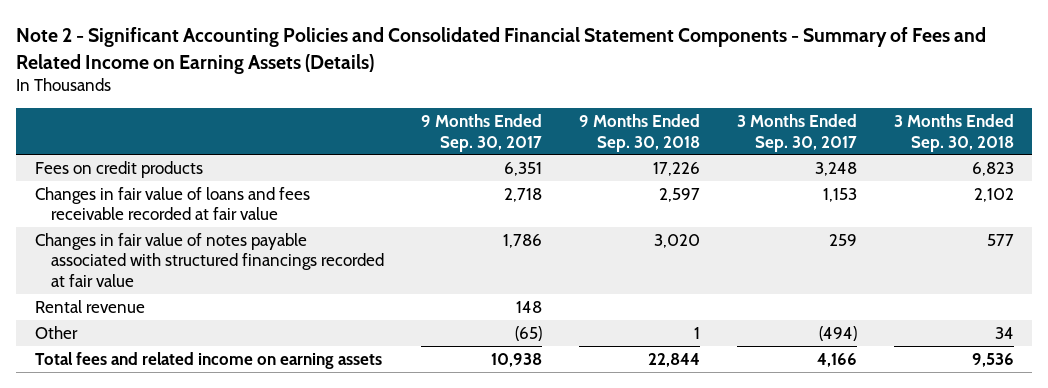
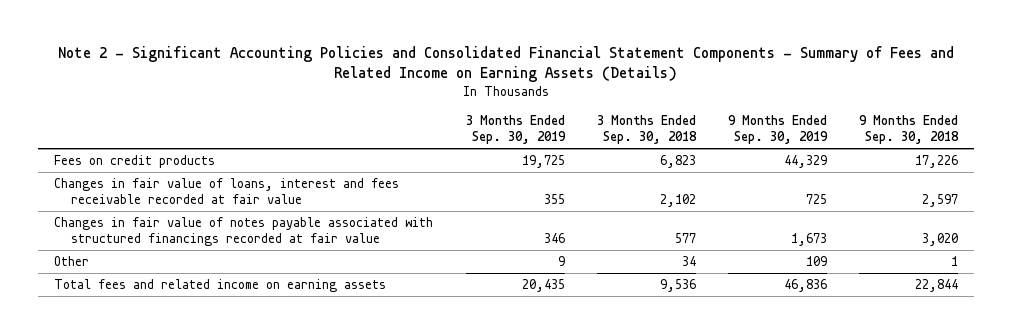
[420,113,542,152] 9 Months Ended Sep. 30, 2017 -> none
[736,113,857,152] 3 Months Ended Sep. 30, 2017 -> none
none -> [465,114,566,144] 3 Months Ended Sep. 30, 2019
none -> [727,114,828,144] 9 Months Ended Sep. 30, 2019
[34,186,310,221] Changes in fair value of loans and fees receivable recorded at fair value -> [54,177,400,205] Changes in fair value of loans, interest and fees receivable recorded at fair value
[34,299,145,313] Rental revenue -> none

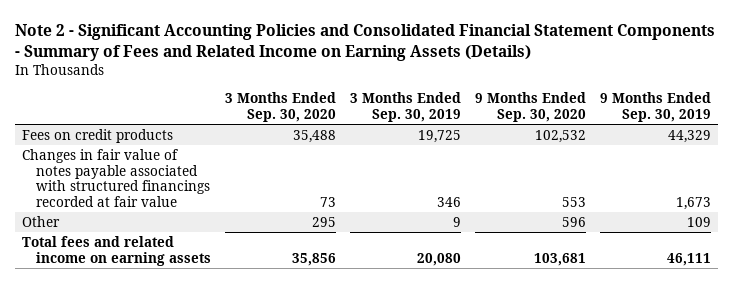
[596,114,697,144] 3 Months Ended Sep. 30, 2018 -> none
[858,114,959,144] 9 Months Ended Sep. 30, 2018 -> none
none -> [225,92,337,123] 3 Months Ended Sep. 30, 2020
none -> [474,92,586,123] 9 Months Ended Sep. 30, 2020
[54,177,400,205] Changes in fair value of loans, interest and fees receivable recorded at fair value -> none
[521,278,565,292] 20,435 -> [417,252,462,266] 20,080
[783,278,827,292] 46,836 -> [666,252,711,266] 46,111

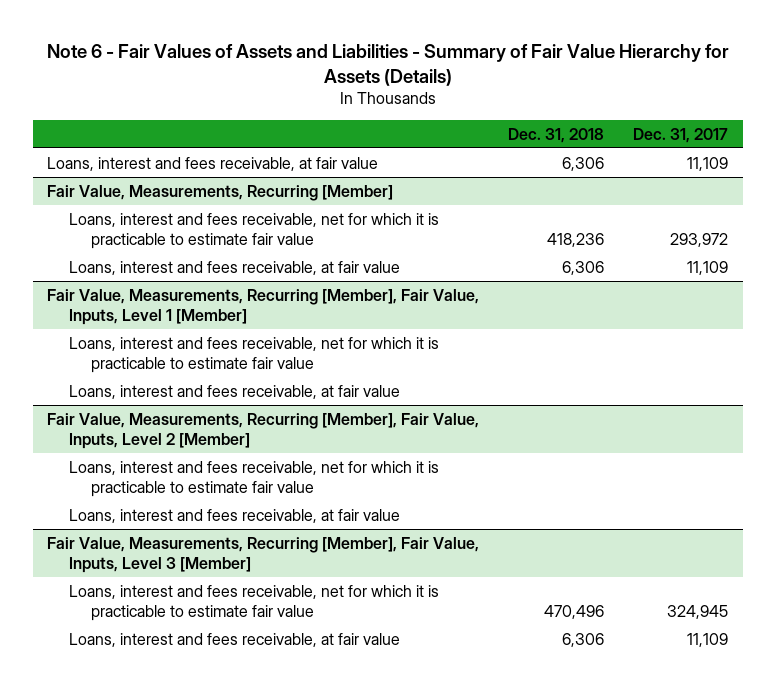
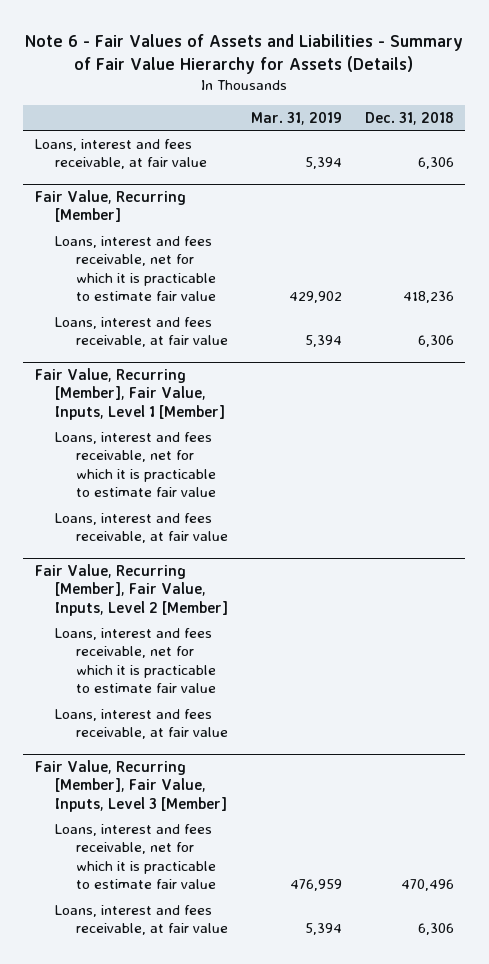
[633,127,729,143] Dec. 31, 2017 -> none
none -> [251,111,343,125] Mar. 31, 2019
[47,184,394,201] Fair Value, Measurements, Recurring [Member] -> [34,190,186,223] Fair Value, Recurring [Member]
[47,288,480,325] Fair Value, Measurements, Recurring [Member], Fair Value, Inputs, Level 1 [Member] -> [34,368,226,420] Fair Value, Recurring [Member], Fair Value, Inputs, Level 1 [Member]
[47,412,480,449] Fair Value, Measurements, Recurring [Member], Fair Value, Inputs, Level 2 [Member] -> [34,564,229,616] Fair Value, Recurring [Member], Fair Value, Inputs, Level 2 [Member]
[47,536,480,573] Fair Value, Measurements, Recurring [Member], Fair Value, Inputs, Level 3 [Member] -> [34,760,228,812] Fair Value, Recurring [Member], Fair Value, Inputs, Level 3 [Member]

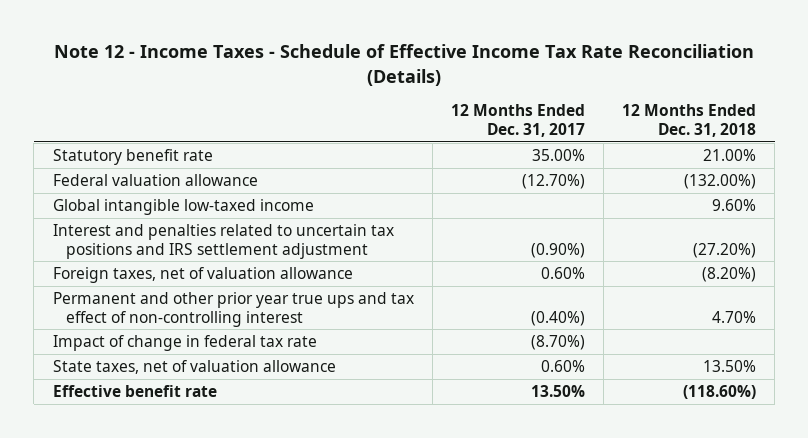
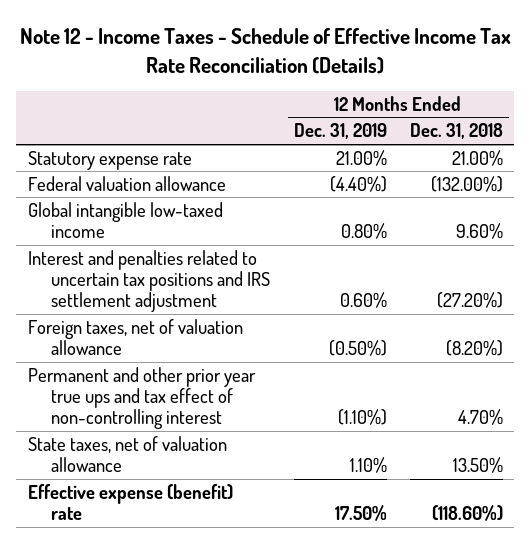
[450,104,585,138] 12 Months Ended Dec. 31, 2017 -> none
none -> [293,123,387,140] Dec. 31, 2019
[52,148,213,165] Statutory benefit rate -> [27,150,192,170] Statutory expense rate
[52,334,317,351] Impact of change in federal tax rate -> none
[52,384,217,397] Effective benefit rate -> [27,483,233,521] Effective expense (benefit) rate

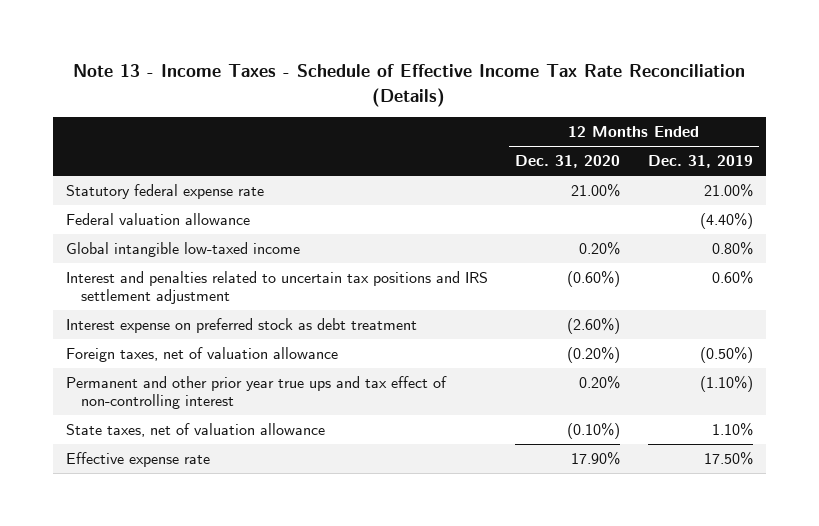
[20,28,512,74] Note 12 - Income Taxes - Schedule of Effective Income Tax Rate Reconciliation (Details) -> [73,64,746,107] Note 13 - Income Taxes - Schedule of Effective Income Tax Rate Reconciliation (Details)
[409,123,503,140] Dec. 31, 2018 -> none
none -> [515,155,621,169] Dec. 31, 2020
[27,150,192,170] Statutory expense rate -> [66,183,265,199] Statutory federal expense rate
none -> [66,317,418,333] Interest expense on preferred stock as debt treatment
[27,483,233,521] Effective expense (benefit) rate -> [66,451,211,467] Effective expense rate

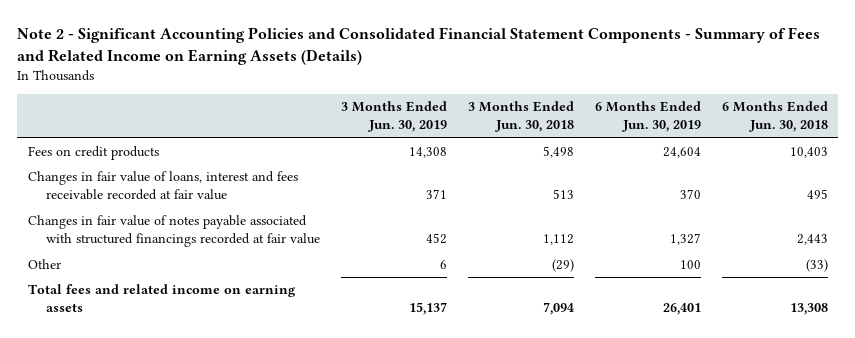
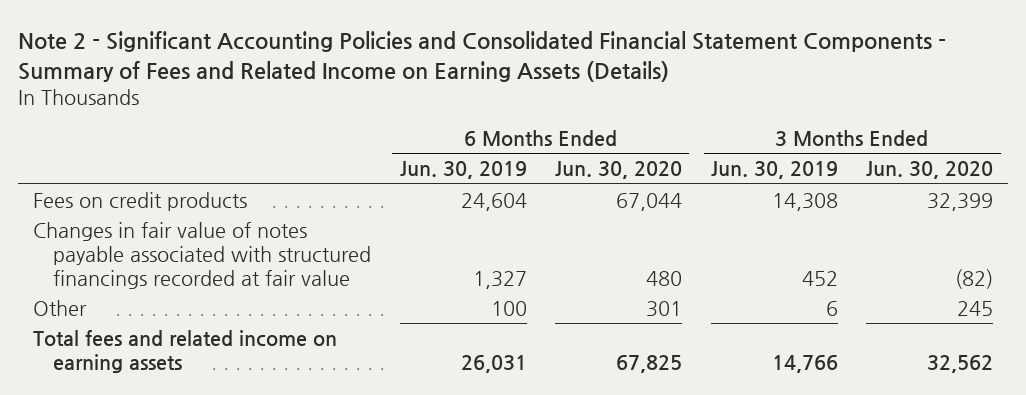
[467,101,574,133] 3 Months Ended Jun. 30, 2018 -> none
[721,101,828,133] 6 Months Ended Jun. 30, 2018 -> none
none -> [555,161,683,180] Jun. 30, 2020
none -> [866,161,994,180] Jun. 30, 2020
[27,171,298,201] Changes in fair value of loans, interest and fees receivable recorded at fair value -> none
[408,302,447,316] 15,137 -> [771,354,838,373] 14,766
[662,303,701,316] 26,401 -> [460,354,527,373] 26,031

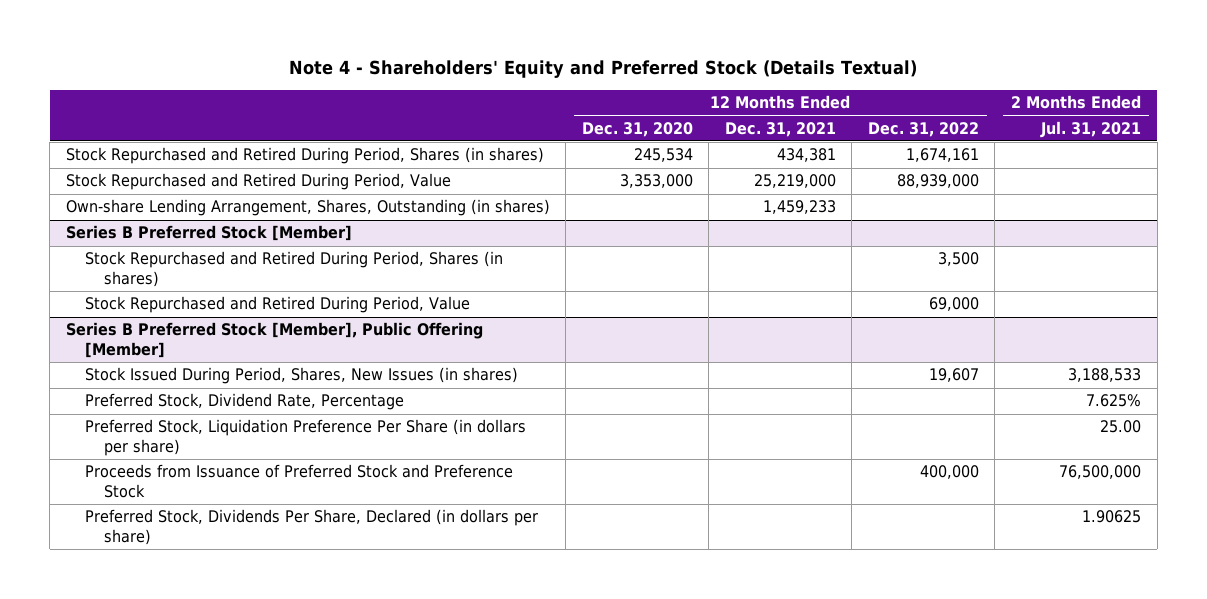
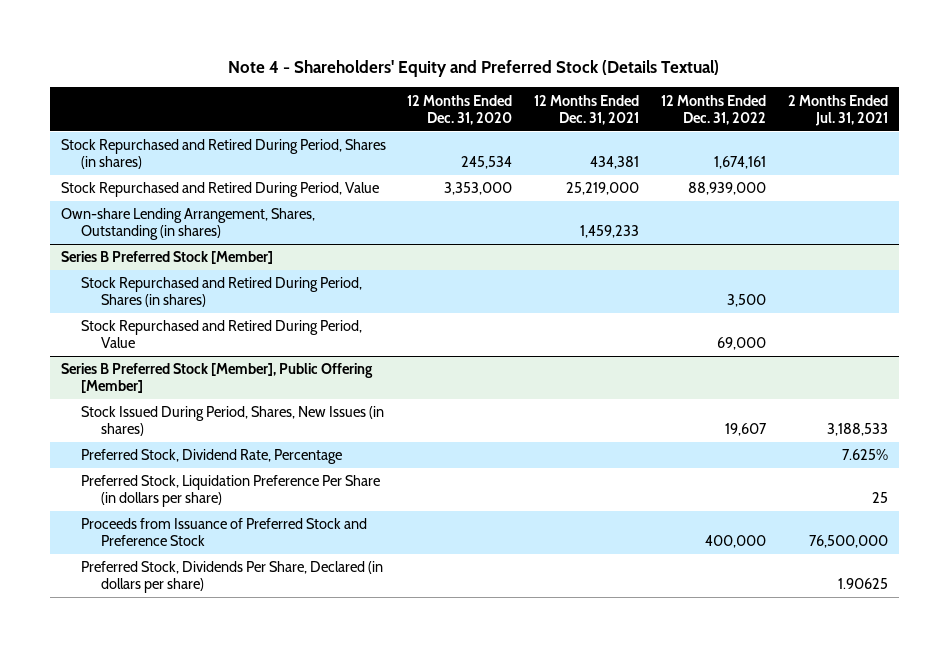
[1100,420,1142,434] 25.00 -> [871,492,888,504] 25

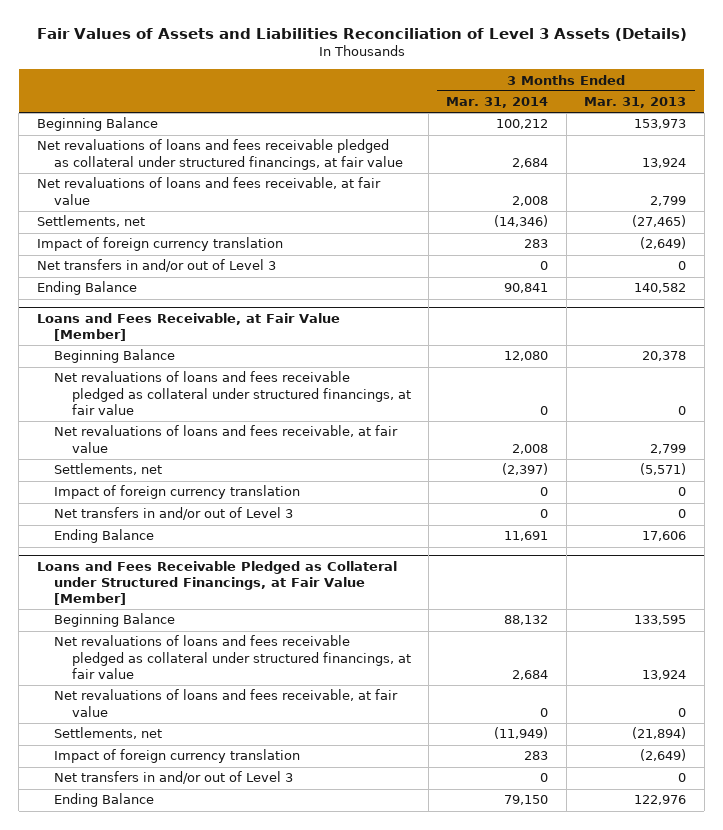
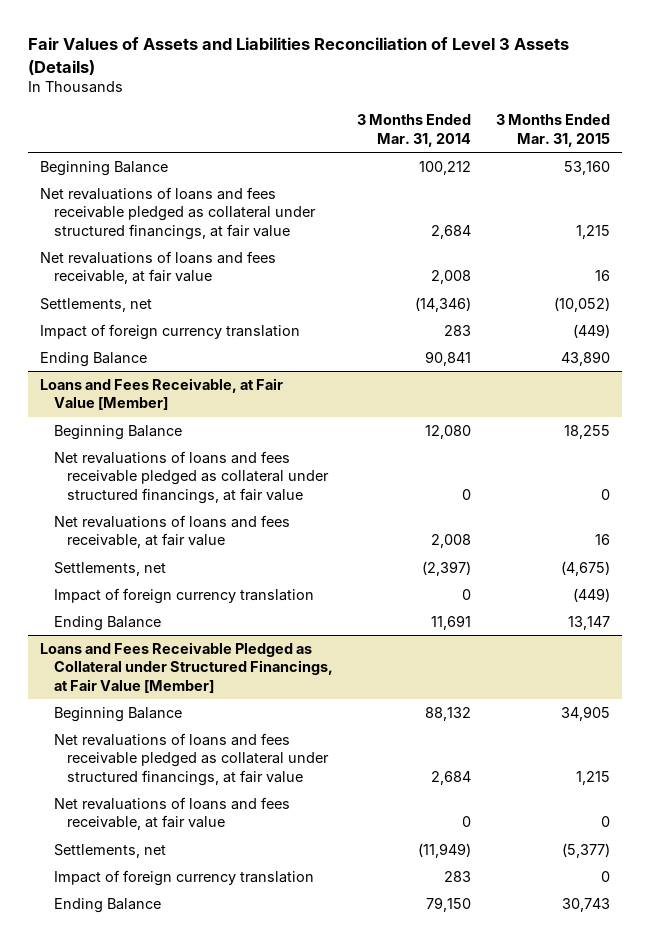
[584,97,687,109] Mar. 31, 2013 -> none
none -> [495,114,610,148] 3 Months Ended Mar. 31, 2015
[36,259,276,273] Net transfers in and/or out of Level 3 -> none
[54,507,294,521] Net transfers in and/or out of Level 3 -> none
[54,771,294,785] Net transfers in and/or out of Level 3 -> none

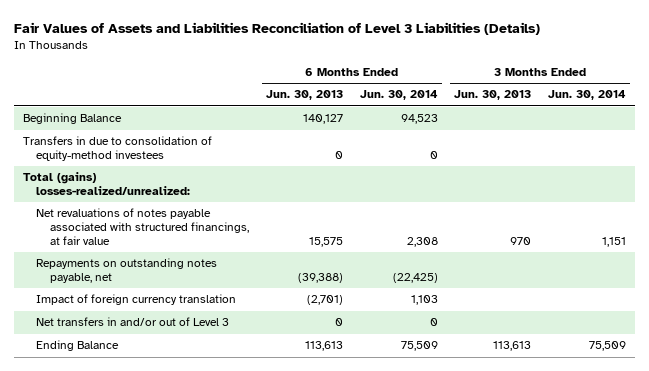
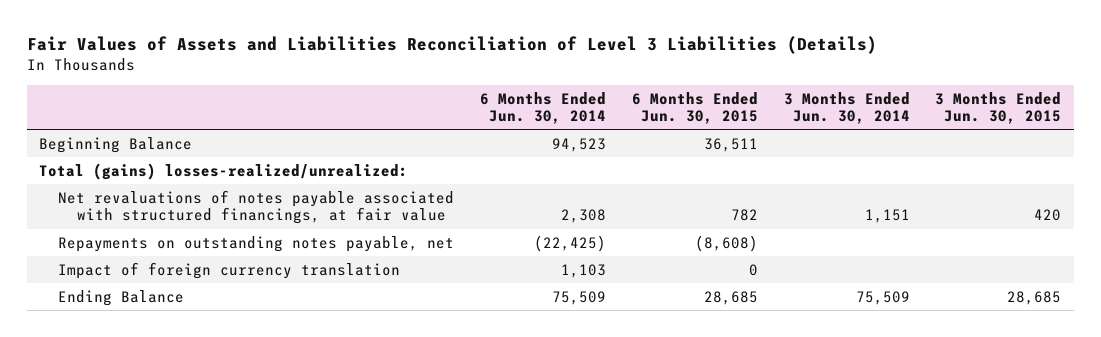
[265,90,343,101] Jun. 30, 2013 -> none
[454,90,532,101] Jun. 30, 2013 -> none
none -> [631,91,758,124] 6 Months Ended Jun. 30, 2015
none -> [935,91,1062,124] 3 Months Ended Jun. 30, 2015
[22,136,212,161] Transfers in due to consolidation of equity-method investees -> none
[36,317,230,327] Net transfers in and/or out of Level 3 -> none

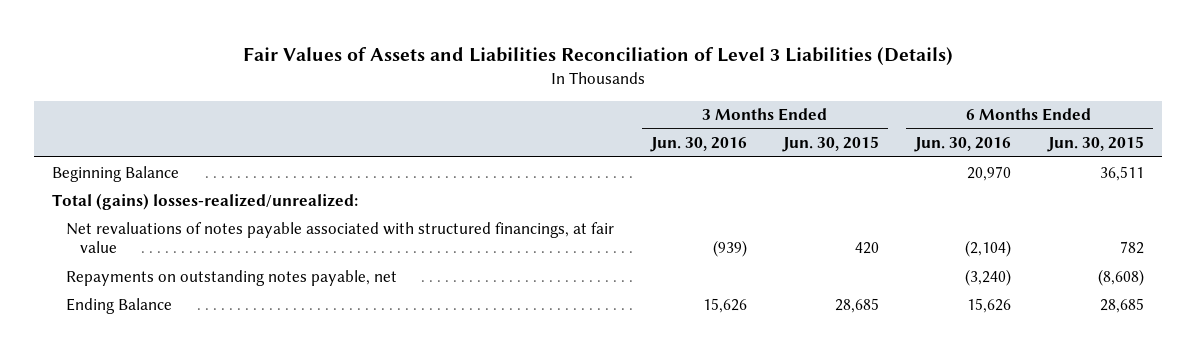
[480,91,607,124] 6 Months Ended Jun. 30, 2014 -> none
[783,91,910,124] 3 Months Ended Jun. 30, 2014 -> none
none -> [649,137,747,153] Jun. 30, 2016
none -> [914,137,1012,153] Jun. 30, 2016
[58,261,401,279] Impact of foreign currency translation -> none

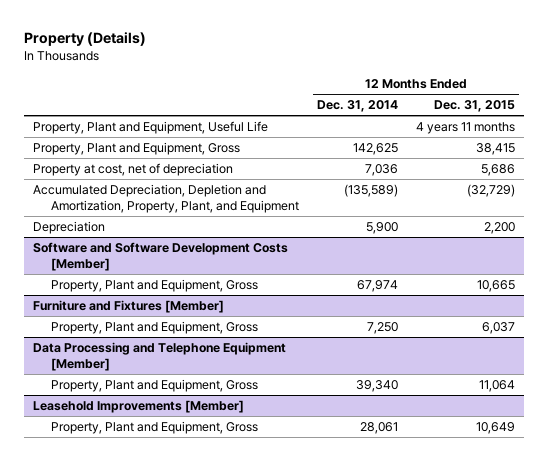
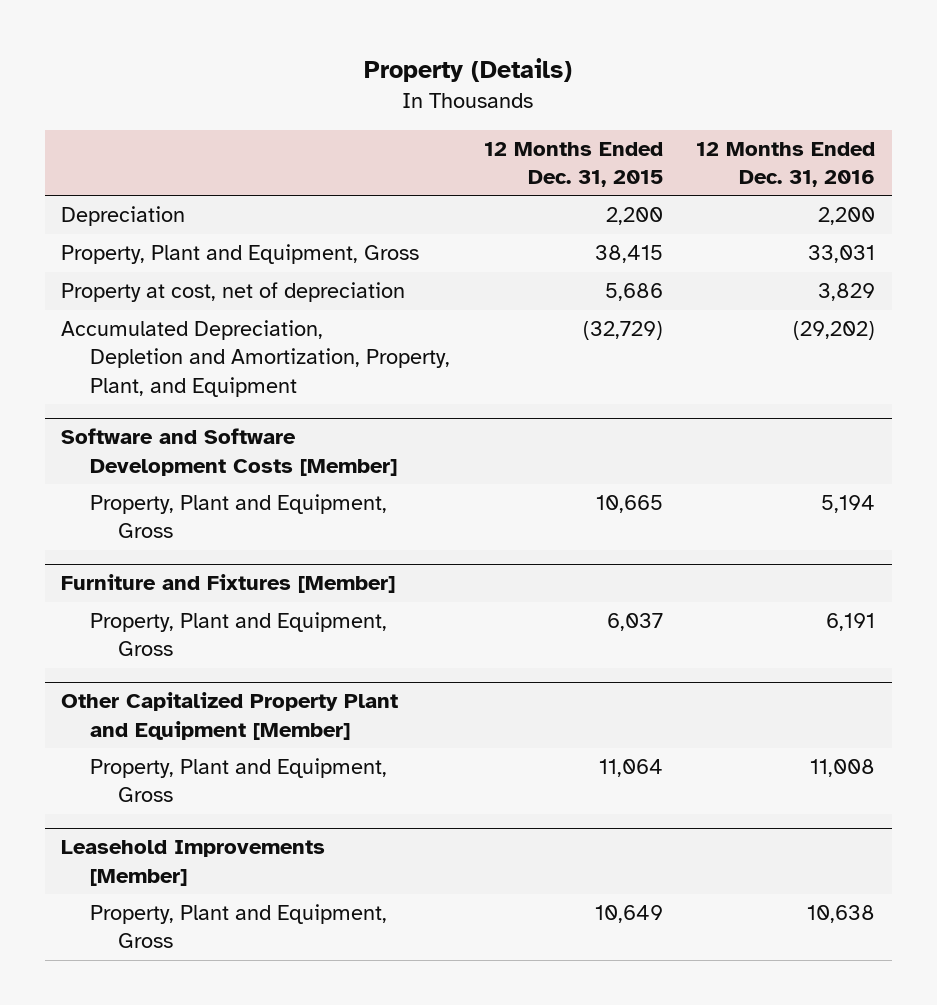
[317,100,399,113] Dec. 31, 2014 -> none
none -> [696,141,876,188] 12 Months Ended Dec. 31, 2016
[32,121,268,135] Property, Plant and Equipment, Useful Life -> none
[32,221,105,235] Depreciation -> [61,206,186,227] Depreciation
[32,342,286,371] Data Processing and Telephone Equipment [Member] -> none
none -> [61,692,399,740] Other Capitalized Property Plant and Equipment [Member]

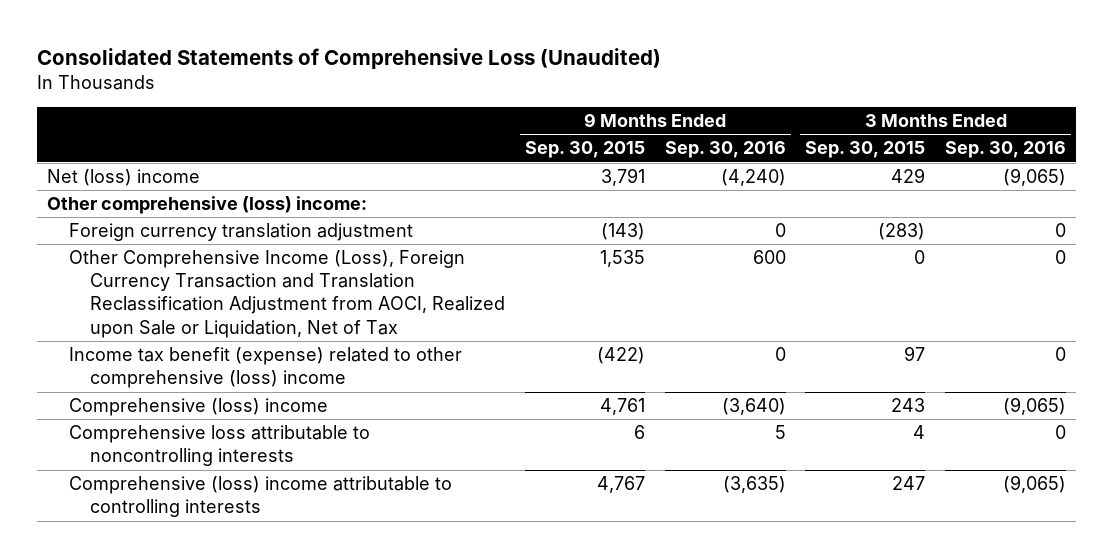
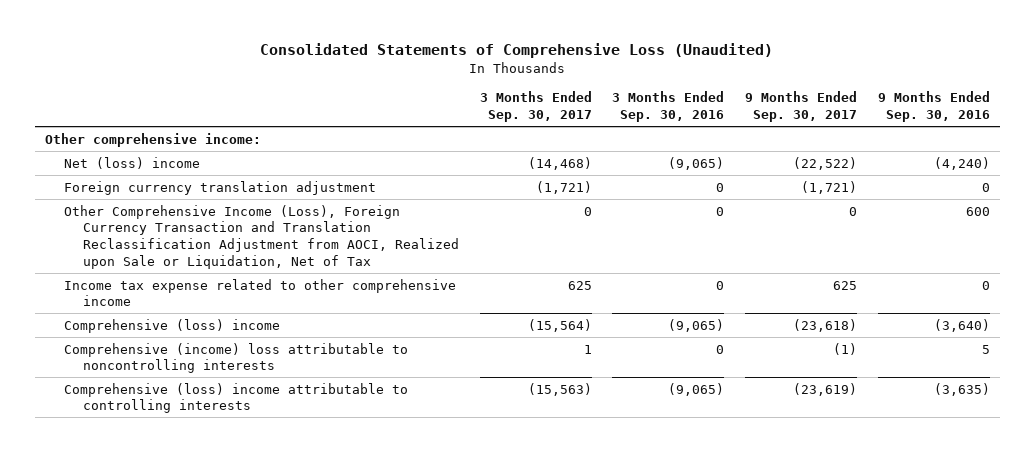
[525,141,646,159] Sep. 30, 2015 -> none
[805,141,926,159] Sep. 30, 2015 -> none
none -> [479,91,592,123] 3 Months Ended Sep. 30, 2017
none -> [745,91,858,123] 9 Months Ended Sep. 30, 2017
none -> [44,132,261,147] Other comprehensive income:
[46,196,367,215] Other comprehensive (loss) income: -> none
[68,347,462,389] Income tax benefit (expense) related to other comprehensive (loss) income -> [64,278,457,307] Income tax expense related to other comprehensive income
[68,425,370,467] Comprehensive loss attributable to noncontrolling interests -> [64,342,409,374] Comprehensive (income) loss attributable to noncontrolling interests

